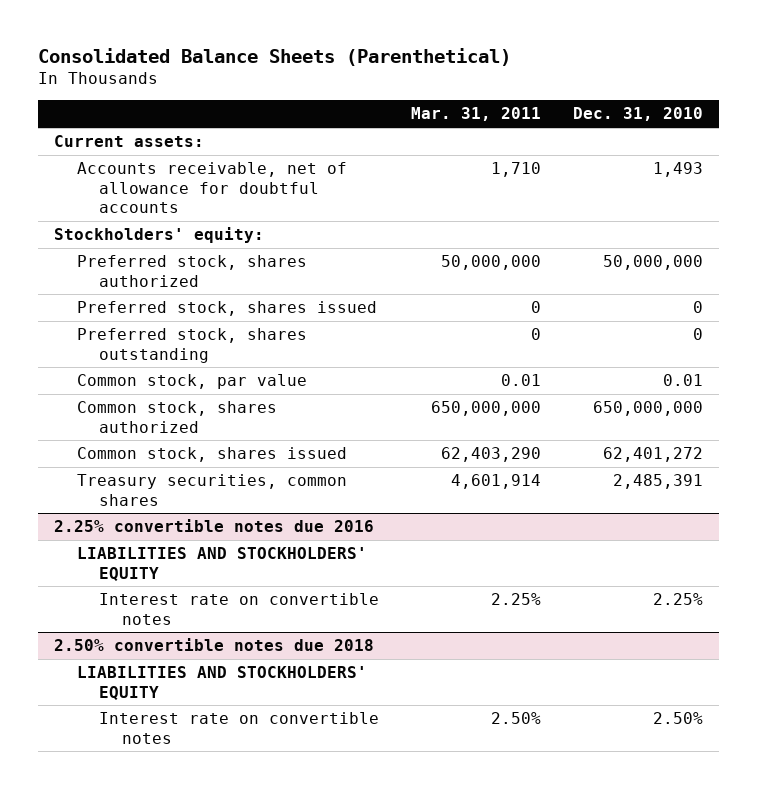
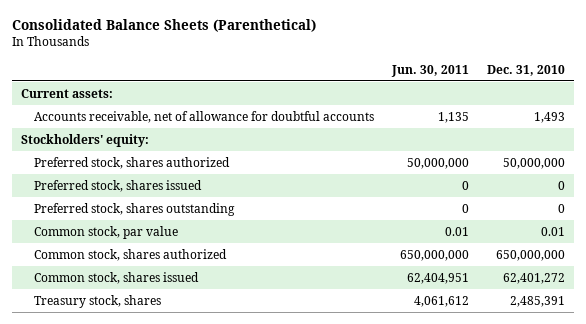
[411,107,542,122] Mar. 31, 2011 -> none
none -> [390,64,469,77] Jun. 30, 2011
[53,519,374,533] 2.25% convertible notes due 2016 -> none
[76,547,367,581] LIABILITIES AND STOCKHOLDERS' EQUITY -> none
[99,593,380,625] Interest rate on convertible notes -> none
[53,638,374,652] 2.50% convertible notes due 2018 -> none
[76,666,367,700] LIABILITIES AND STOCKHOLDERS' EQUITY -> none
[99,712,380,744] Interest rate on convertible notes -> none
[76,474,347,506] Treasury securities, common shares -> [33,294,161,308] Treasury stock, shares

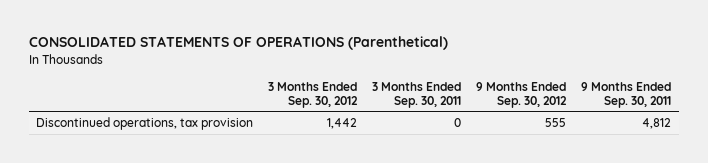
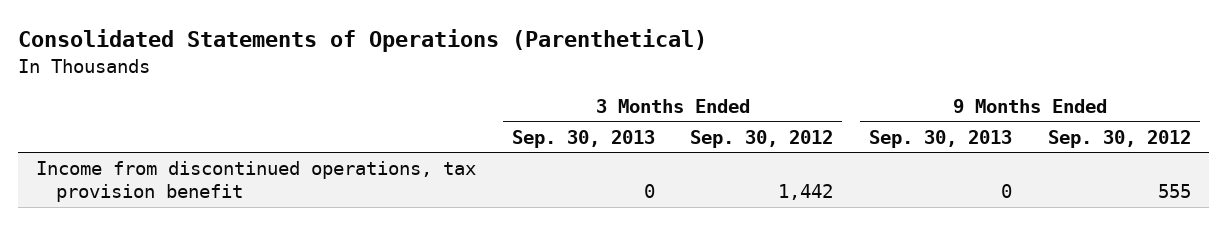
[28,36,448,51] CONSOLIDATED STATEMENTS OF OPERATIONS (Parenthetical) -> [18,29,708,53] Consolidated Statements of Operations (Parenthetical)
[372,81,462,108] 3 Months Ended Sep. 30, 2011 -> none
[581,81,672,108] 9 Months Ended Sep. 30, 2011 -> none
none -> [511,129,655,148] Sep. 30, 2013
none -> [869,129,1013,148] Sep. 30, 2013
[36,117,254,131] Discontinued operations, tax provision -> [35,161,476,203] Income from discontinued operations, tax provision benefit

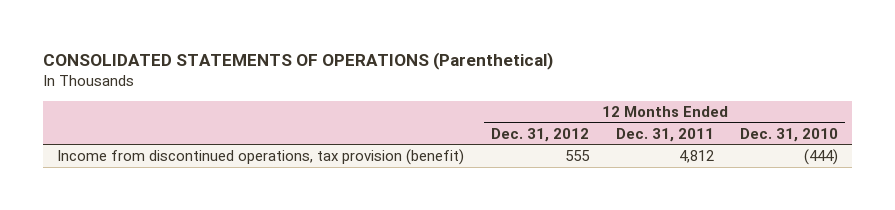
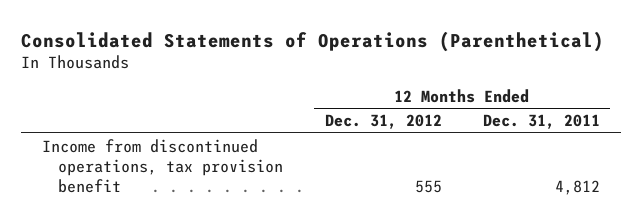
[43,52,554,71] CONSOLIDATED STATEMENTS OF OPERATIONS (Parenthetical) -> [21,30,605,52] Consolidated Statements of Operations (Parenthetical)
[740,127,839,142] Dec. 31, 2010 -> none
[56,149,464,166] Income from discontinued operations, tax provision (benefit) -> [42,138,284,193] Income from discontinued operations, tax provision benefit

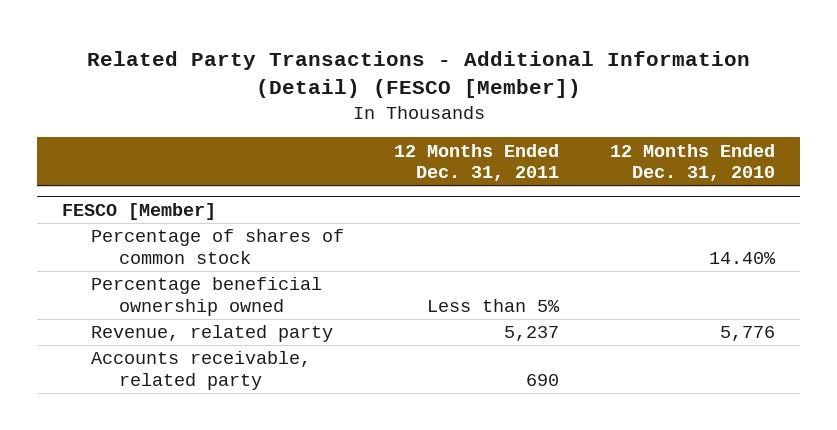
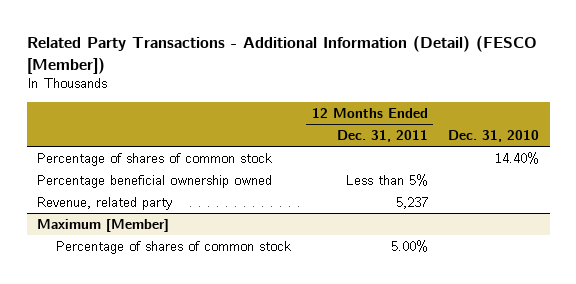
[609,143,775,182] 12 Months Ended Dec. 31, 2010 -> none
none -> [448,129,540,142] Dec. 31, 2010
[62,202,217,220] FESCO [Member] -> none
[90,351,311,390] Accounts receivable, related party -> none
none -> [36,218,169,232] Maximum [Member]
none -> [55,240,291,254] Percentage of shares of common stock

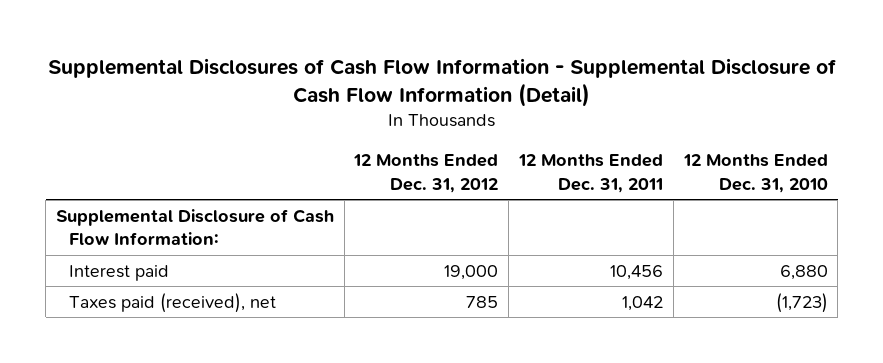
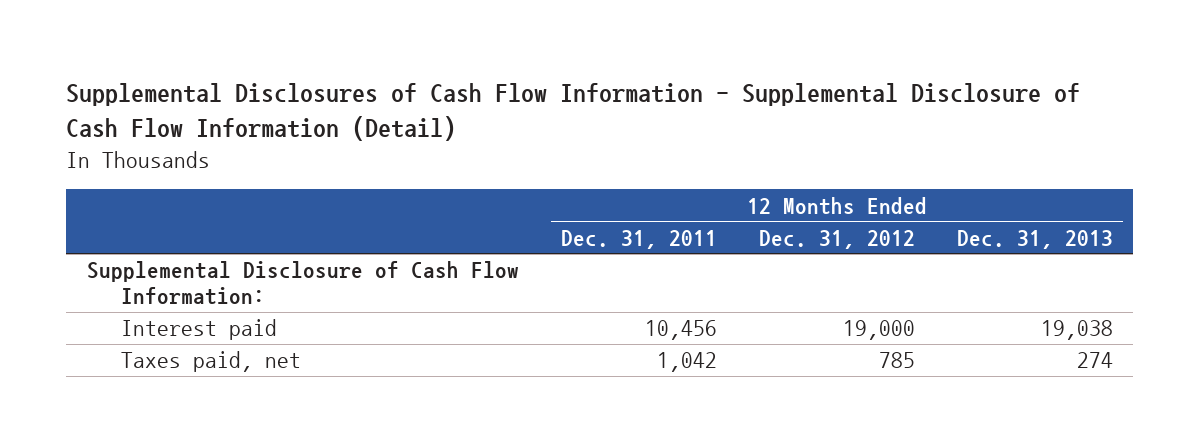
[682,154,828,193] 12 Months Ended Dec. 31, 2010 -> none
none -> [956,229,1113,249] Dec. 31, 2013
[69,292,277,313] Taxes paid (received), net -> [121,351,302,373] Taxes paid, net

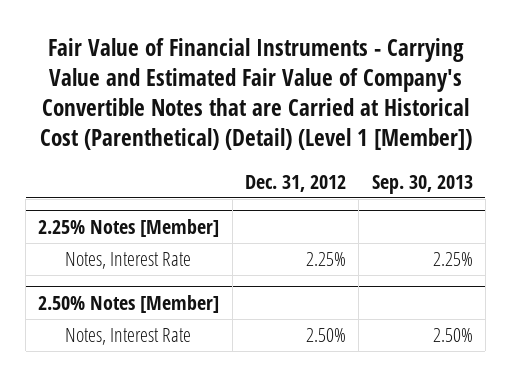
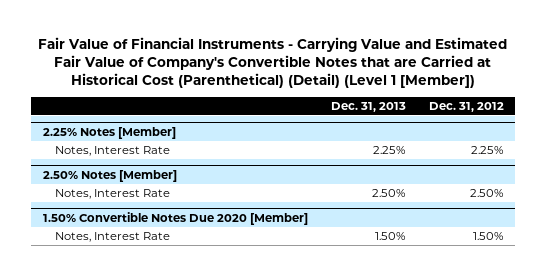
[371,174,473,194] Sep. 30, 2013 -> none
none -> [330,101,406,112] Dec. 31, 2013
none -> [42,211,308,225] 1.50% Convertible Notes Due 2020 [Member]
none -> [55,232,171,243] Notes, Interest Rate

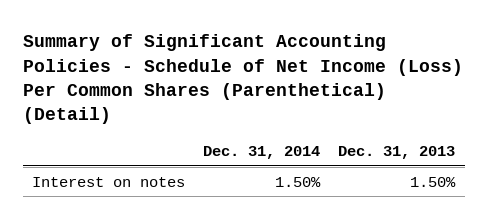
[38,37,508,89] Fair Value of Financial Instruments - Carrying Value and Estimated Fair Value of Company's Convertible Notes that are Carried at Historical Cost (Parenthetical) (Detail) (Level 1 [Member]) -> [22,34,463,125] Summary of Significant Accounting Policies - Schedule of Net Income (Loss) Per Common Shares (Parenthetical) (Detail)
[428,101,504,112] Dec. 31, 2012 -> none
none -> [203,146,321,160] Dec. 31, 2014
[42,126,176,139] 2.25% Notes [Member] -> none
[42,169,177,182] 2.50% Notes [Member] -> none
[55,189,171,200] Notes, Interest Rate -> none
[42,211,308,225] 1.50% Convertible Notes Due 2020 [Member] -> none
[55,232,171,243] Notes, Interest Rate -> none
[55,146,171,157] Notes, Interest Rate -> [31,176,185,187] Interest on notes
[372,146,406,155] 2.25% -> [410,176,457,187] 1.50%

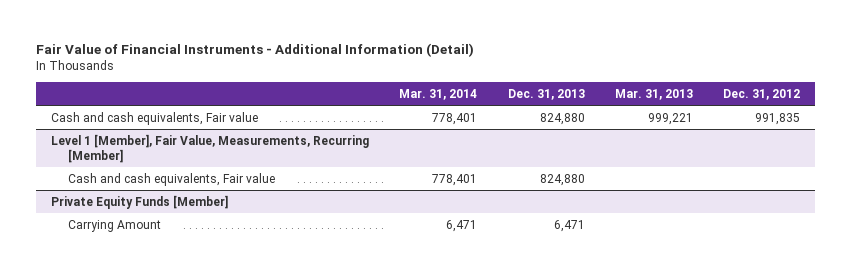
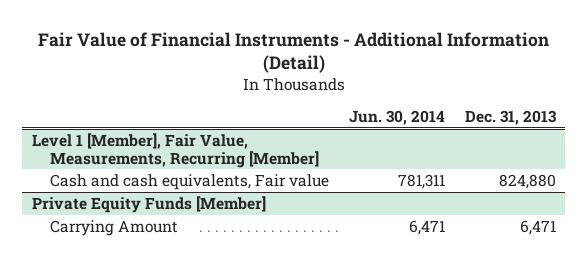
[399,88,478,100] Mar. 31, 2014 -> none
[614,88,693,100] Mar. 31, 2013 -> none
[723,88,801,100] Dec. 31, 2012 -> none
none -> [348,110,445,126] Jun. 30, 2014
[51,111,259,125] Cash and cash equivalents, Fair value -> none

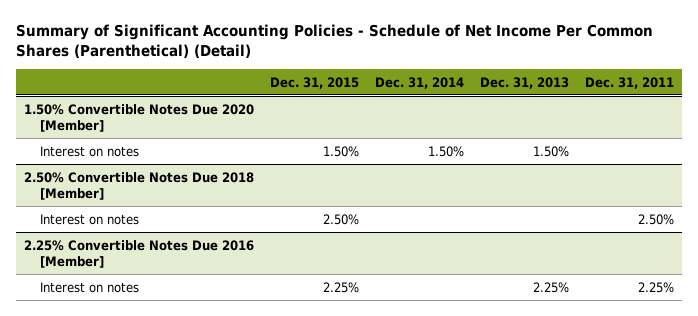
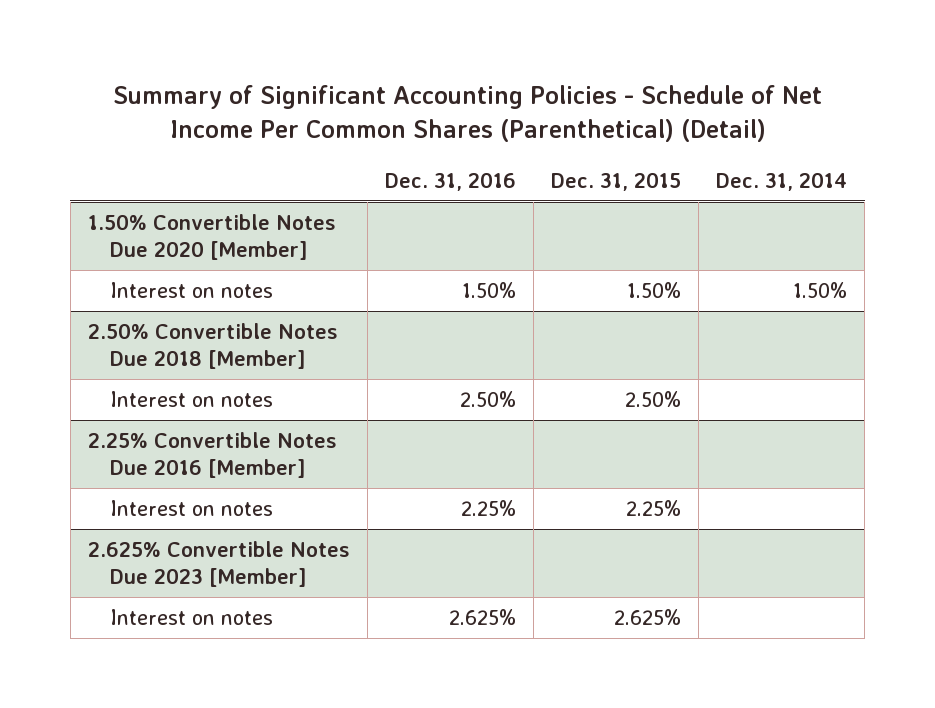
[480,76,570,89] Dec. 31, 2013 -> none
[585,76,675,89] Dec. 31, 2011 -> none
none -> [384,171,516,191] Dec. 31, 2016
none -> [87,541,350,587] 2.625% Convertible Notes Due 2023 [Member]
none -> [109,609,273,626] Interest on notes

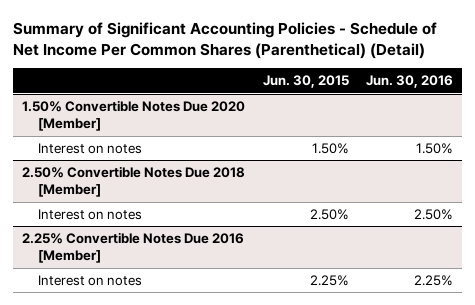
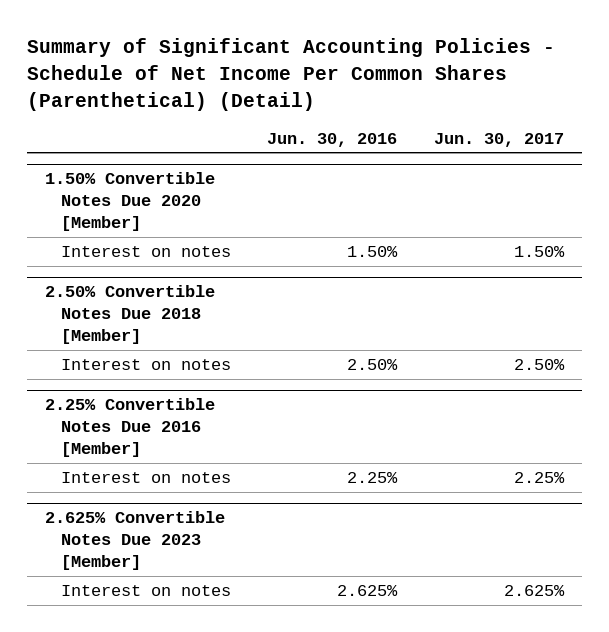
[262,75,349,89] Jun. 30, 2015 -> none
none -> [434,132,565,147] Jun. 30, 2017
none -> [44,511,225,571] 2.625% Convertible Notes Due 2023 [Member]
none -> [60,584,231,596] Interest on notes

